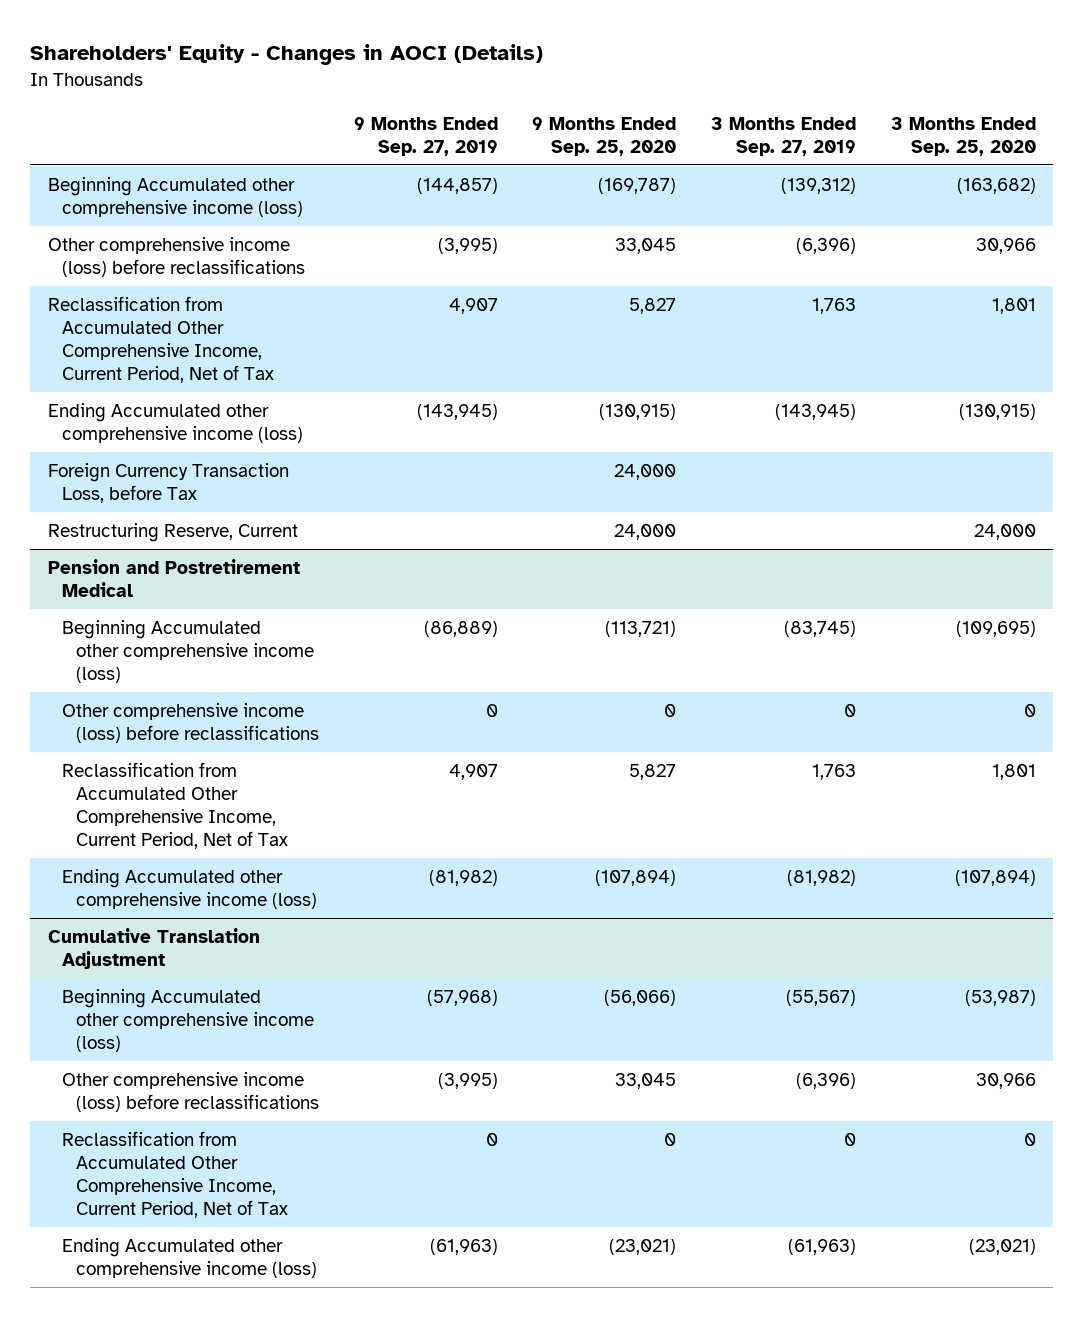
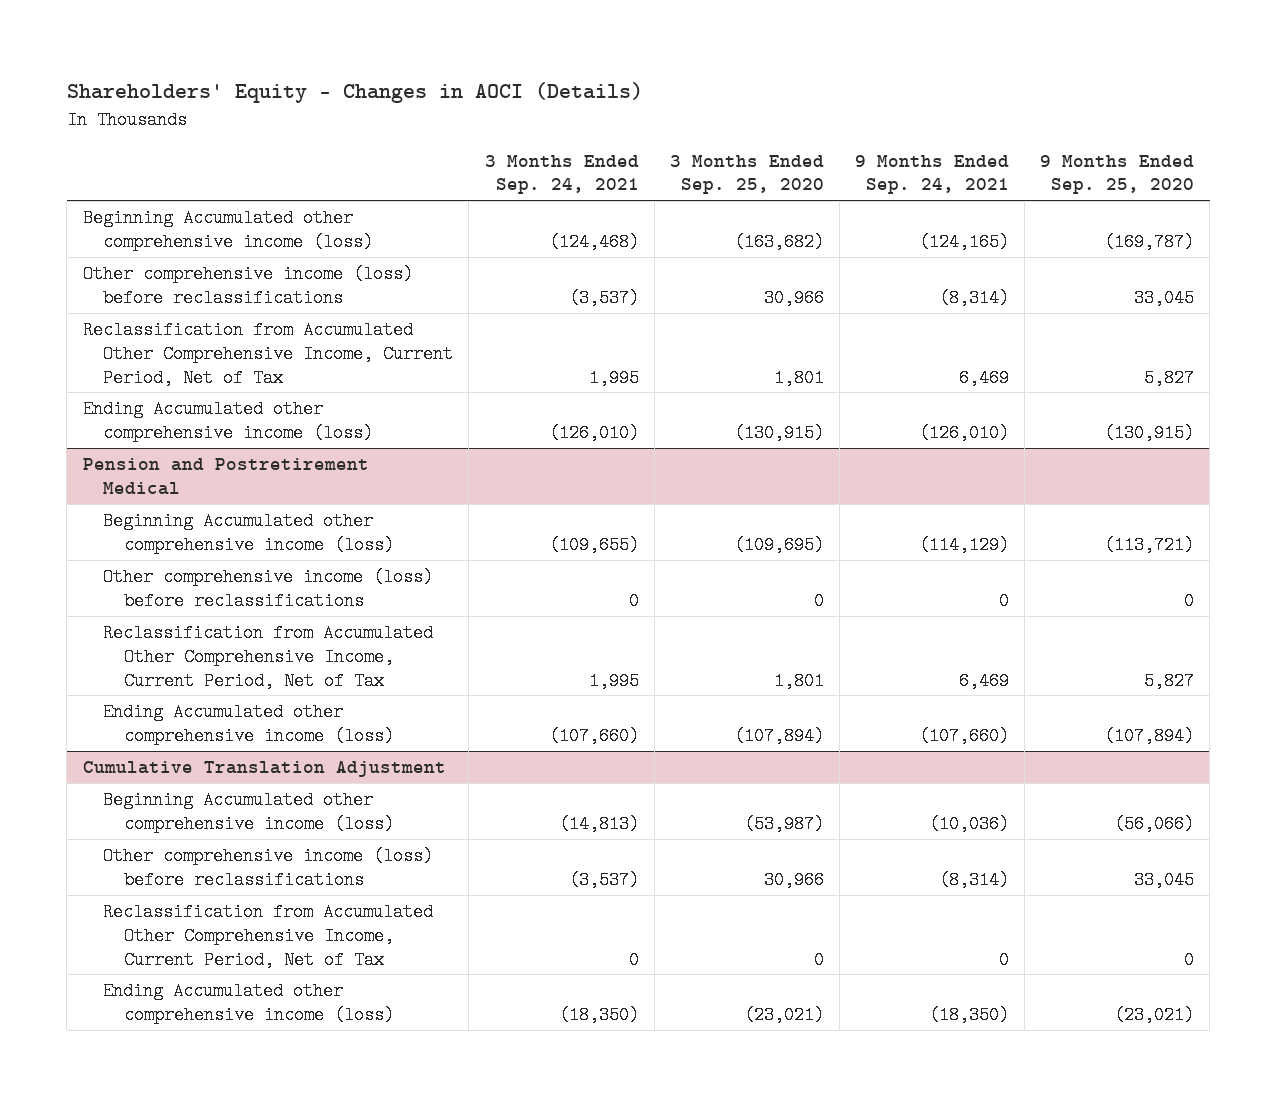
[353,116,498,156] 9 Months Ended Sep. 27, 2019 -> none
[711,116,857,156] 3 Months Ended Sep. 27, 2019 -> none
none -> [484,154,639,195] 3 Months Ended Sep. 24, 2021
none -> [854,154,1009,195] 9 Months Ended Sep. 24, 2021
[47,462,289,503] Foreign Currency Transaction Loss, before Tax -> none
[47,522,298,542] Restructuring Reserve, Current -> none

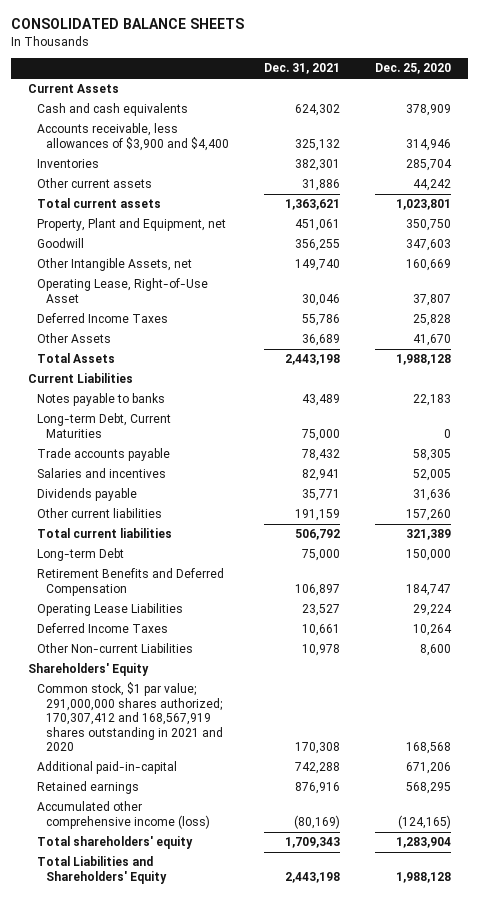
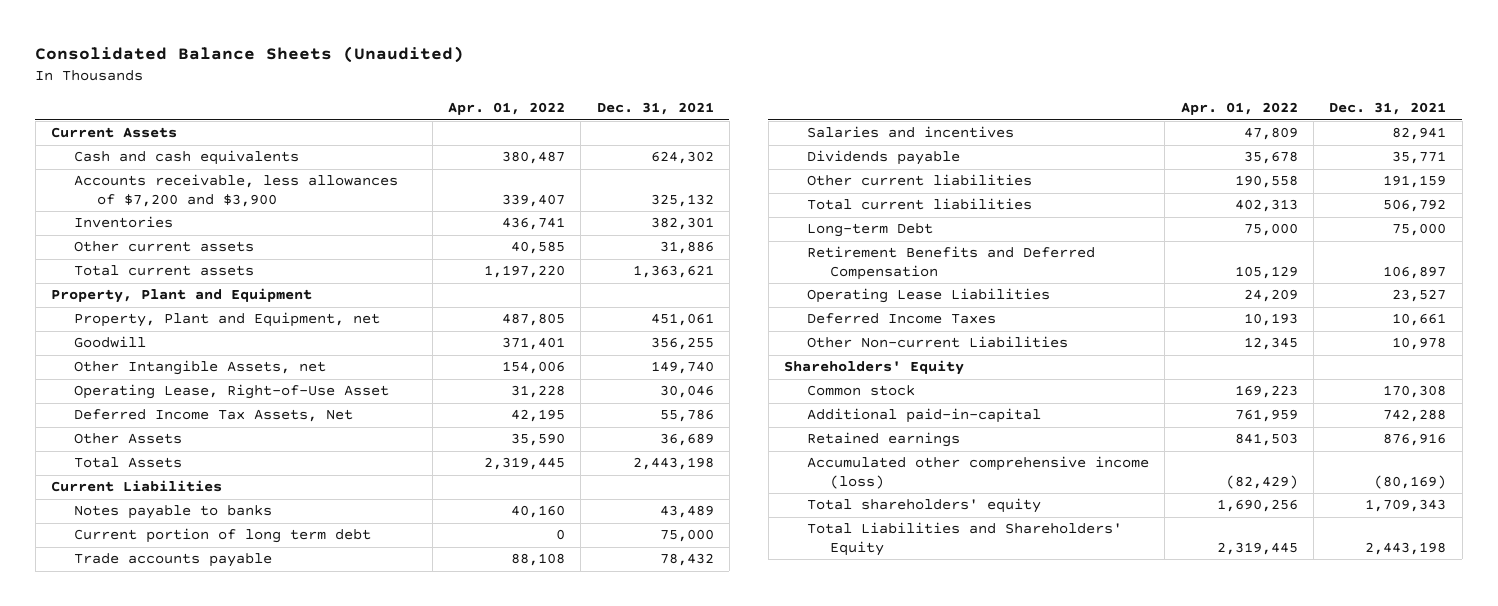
[10,18,244,30] CONSOLIDATED BALANCE SHEETS -> [35,46,465,64] Consolidated Balance Sheets (Unaudited)
[374,63,451,75] Dec. 25, 2020 -> none
none -> [447,102,565,116] Apr. 01, 2022
[36,123,229,151] Accounts receivable, less allowances of $3,900 and $4,400 -> [74,174,399,208] Accounts receivable, less allowances of $7,200 and $3,900
none -> [51,288,313,304] Property, Plant and Equipment
[36,313,168,324] Deferred Income Taxes -> [74,409,354,423] Deferred Income Tax Assets, Net
[36,413,171,438] Long-term Debt, Current Maturities -> [74,528,372,544] Current portion of long term debt
[36,682,223,751] Common stock, $1 par value; 291,000,000 shares authorized; 170,307,412 and 168,567,919 shares outstanding in 2021 and 2020 -> [806,385,915,397] Common stock

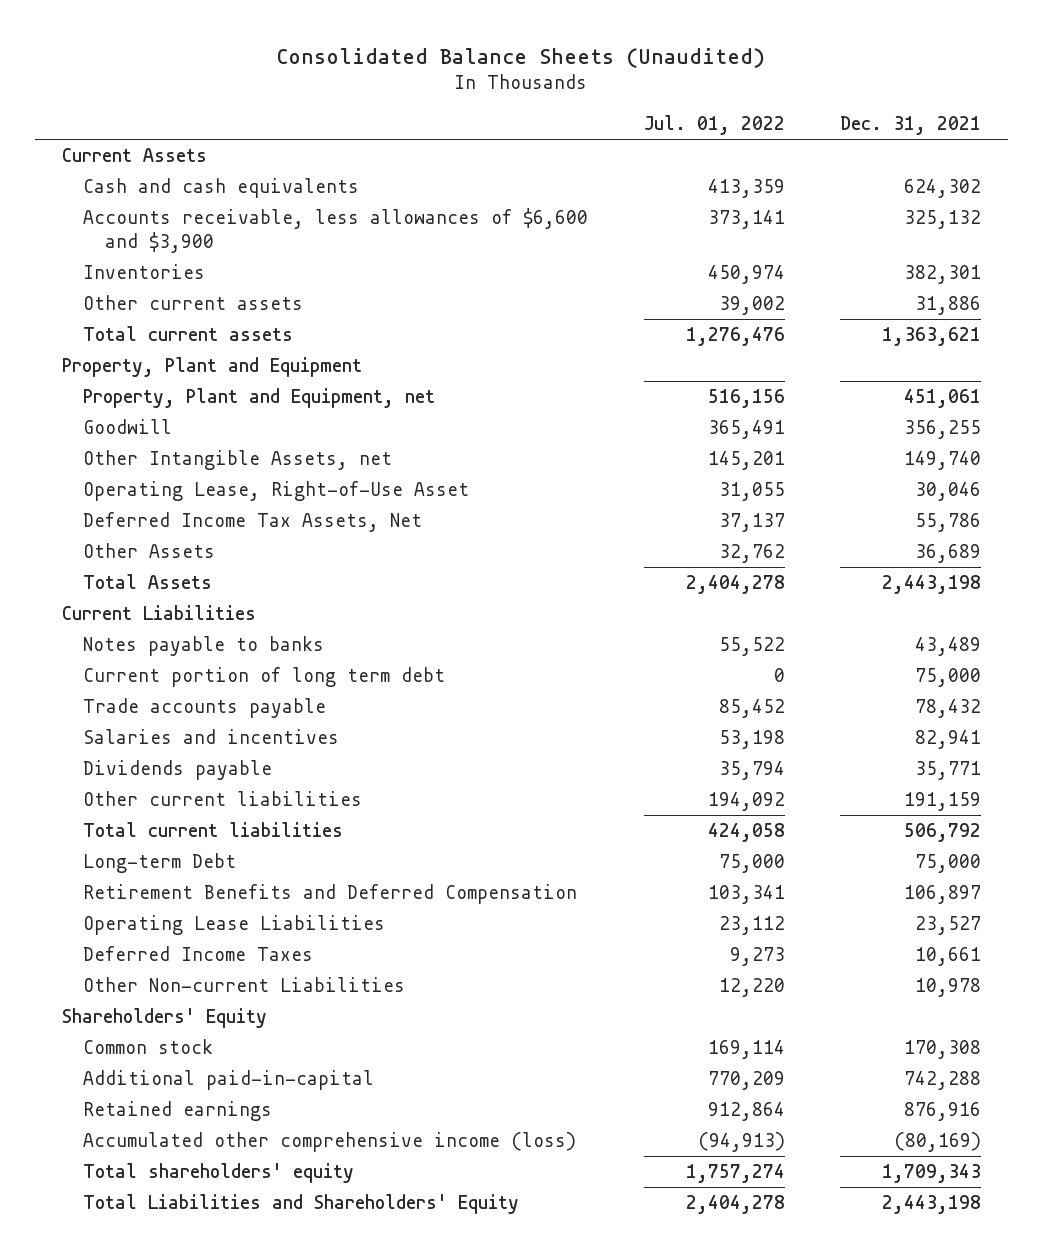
[447,102,565,116] Apr. 01, 2022 -> none
none -> [643,115,785,136] Jul. 01, 2022
[74,174,399,208] Accounts receivable, less allowances of $7,200 and $3,900 -> [83,208,589,254] Accounts receivable, less allowances of $6,600 and $3,900

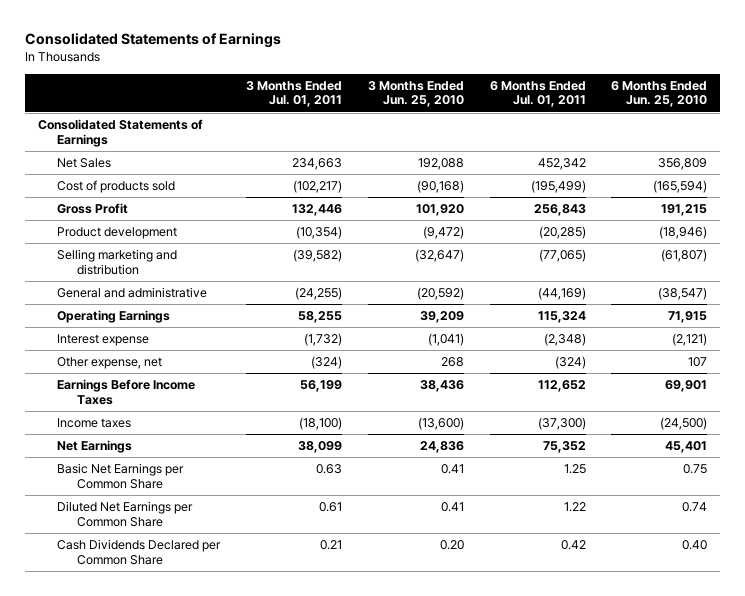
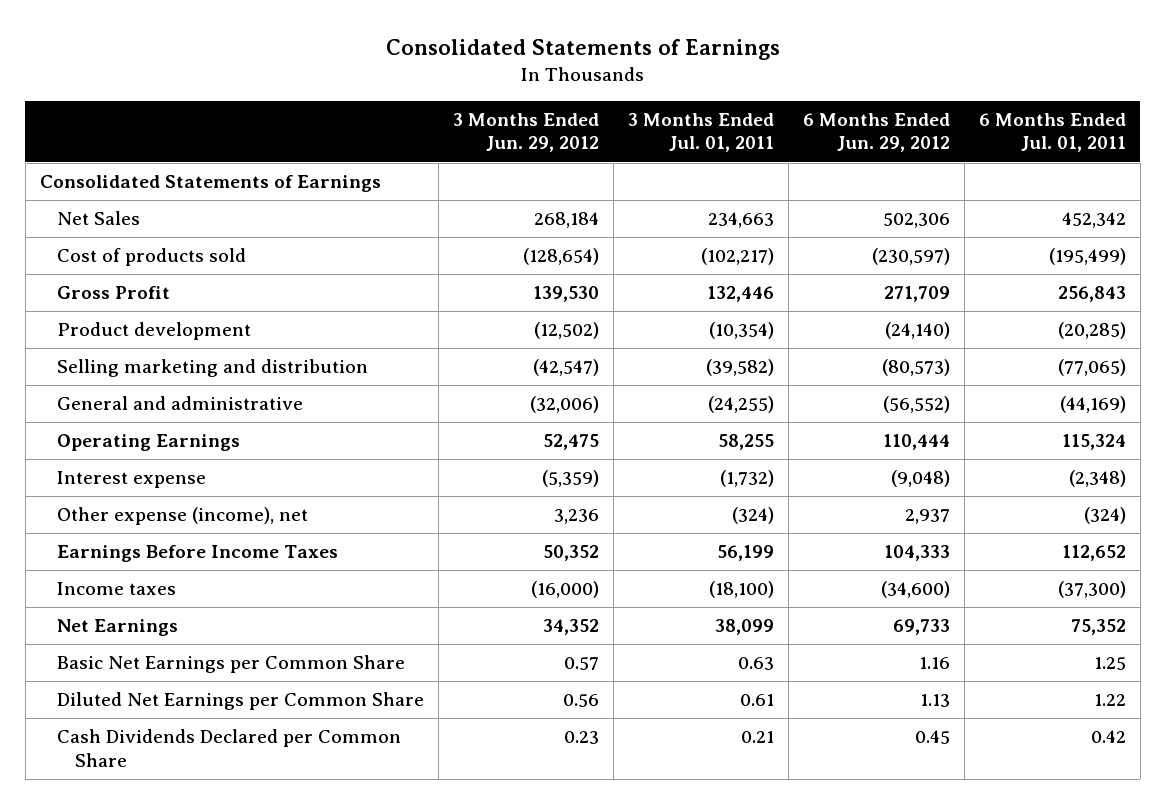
[367,80,464,108] 3 Months Ended Jun. 25, 2010 -> none
[611,80,708,108] 6 Months Ended Jun. 25, 2010 -> none
none -> [453,112,600,153] 3 Months Ended Jun. 29, 2012
none -> [802,112,950,153] 6 Months Ended Jun. 29, 2012
[57,356,163,369] Other expense, net -> [57,507,309,526] Other expense (income), net

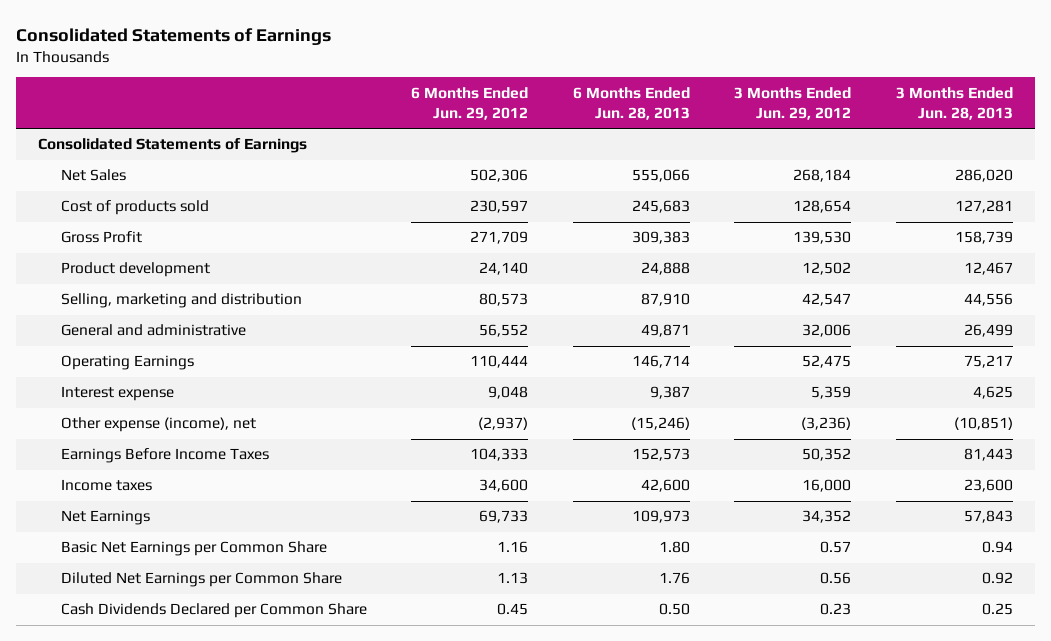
[628,112,775,153] 3 Months Ended Jul. 01, 2011 -> none
[978,112,1126,153] 6 Months Ended Jul. 01, 2011 -> none
none -> [572,86,690,120] 6 Months Ended Jun. 28, 2013
none -> [895,86,1013,120] 3 Months Ended Jun. 28, 2013
[523,248,600,266] (128,654) -> [793,200,852,214] 128,654
[871,248,950,266] (230,597) -> [470,200,529,214] 230,597
[534,322,600,340] (12,502) -> [802,262,852,276] 12,502
[884,322,950,340] (24,140) -> [479,262,529,276] 24,140
[57,359,369,378] Selling marketing and distribution -> [60,293,302,309] Selling, marketing and distribution
[533,359,600,377] (42,547) -> [802,293,852,307] 42,547
[881,359,950,377] (80,573) -> [479,293,529,307] 80,573
[530,396,600,414] (32,006) -> [802,324,852,338] 32,006
[882,396,950,414] (56,552) -> [479,324,529,338] 56,552
[542,470,600,488] (5,359) -> [811,386,852,400] 5,359
[890,470,950,488] (9,048) -> [488,386,529,400] 9,048
[554,509,600,525] 3,236 -> [801,417,852,431] (3,236)
[904,509,950,525] 2,937 -> [478,417,529,431] (2,937)
[531,581,600,599] (16,000) -> [802,479,852,493] 16,000
[880,581,950,599] (34,600) -> [479,479,529,493] 34,600

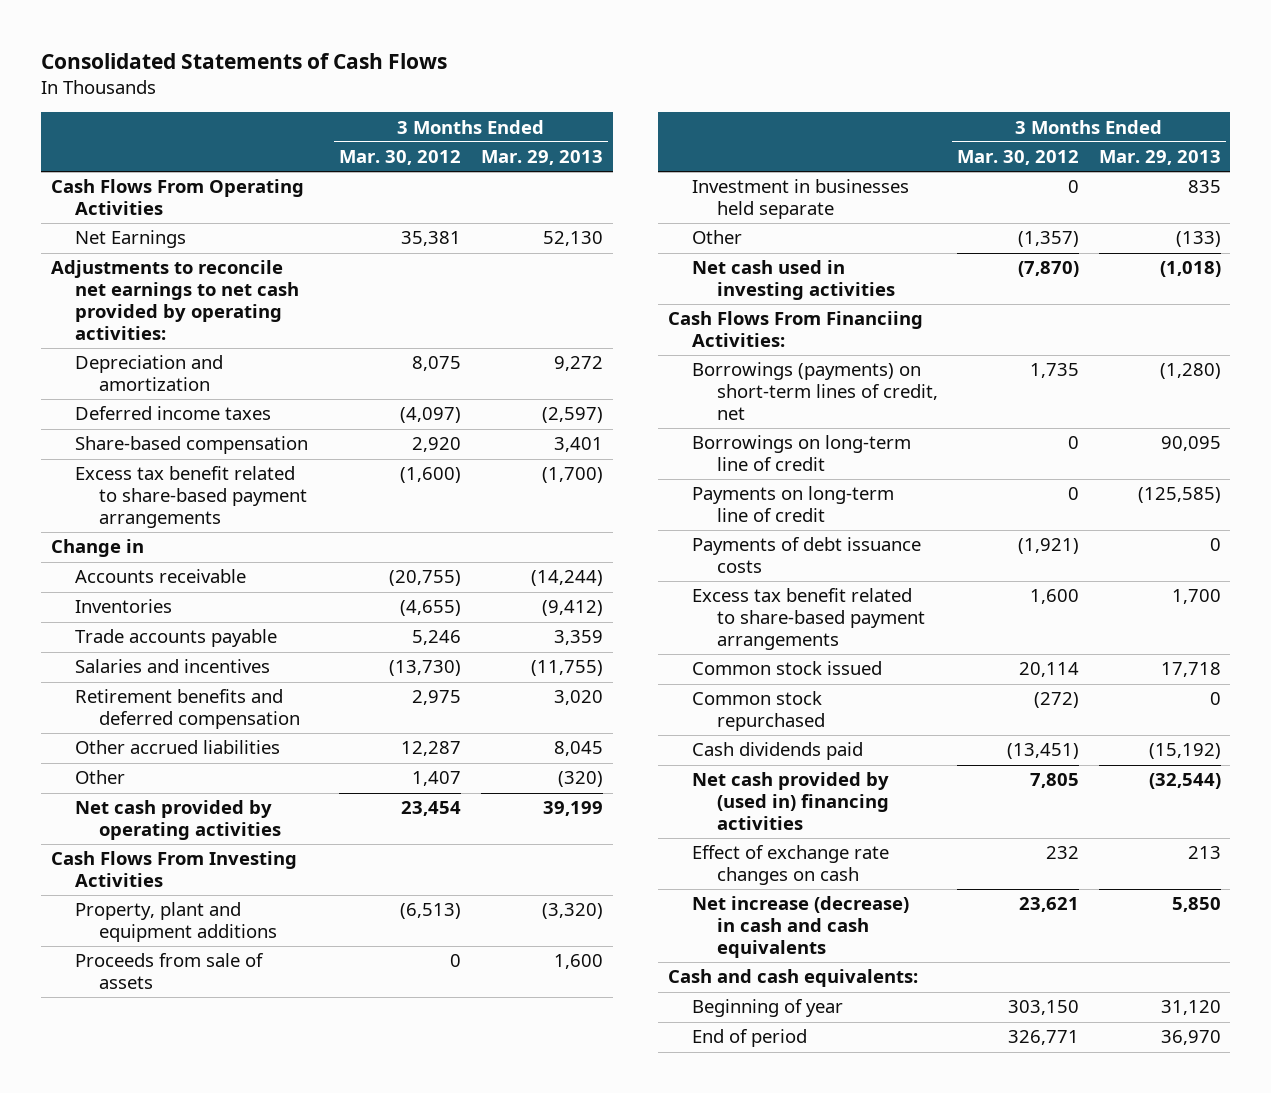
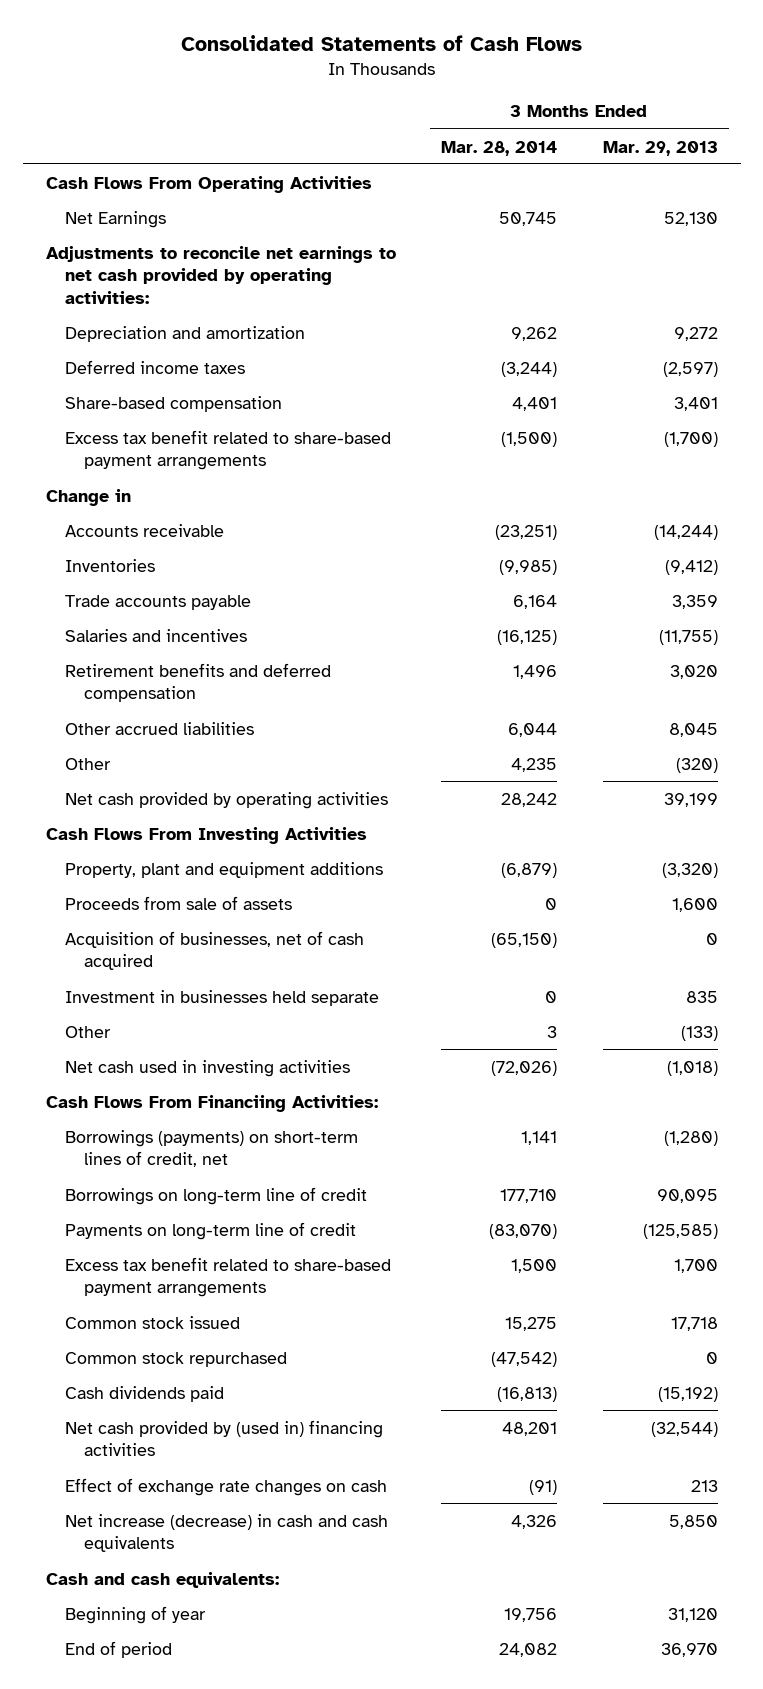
[339,150,462,166] Mar. 30, 2012 -> none
none -> [441,140,558,156] Mar. 28, 2014
none -> [64,930,364,971] Acquisition of businesses, net of cash acquired
[692,537,922,574] Payments of debt issuance costs -> none

